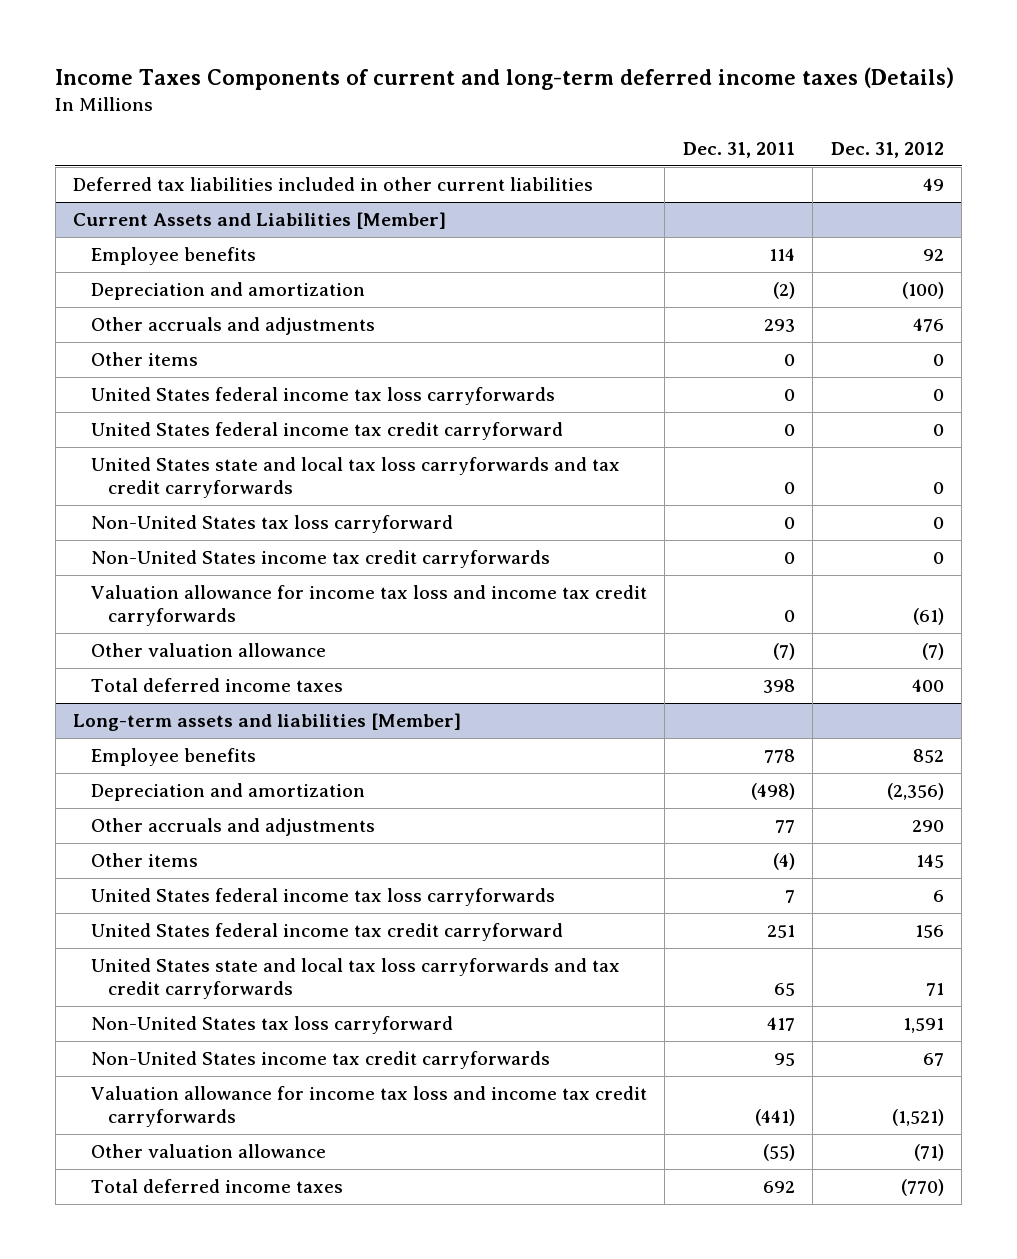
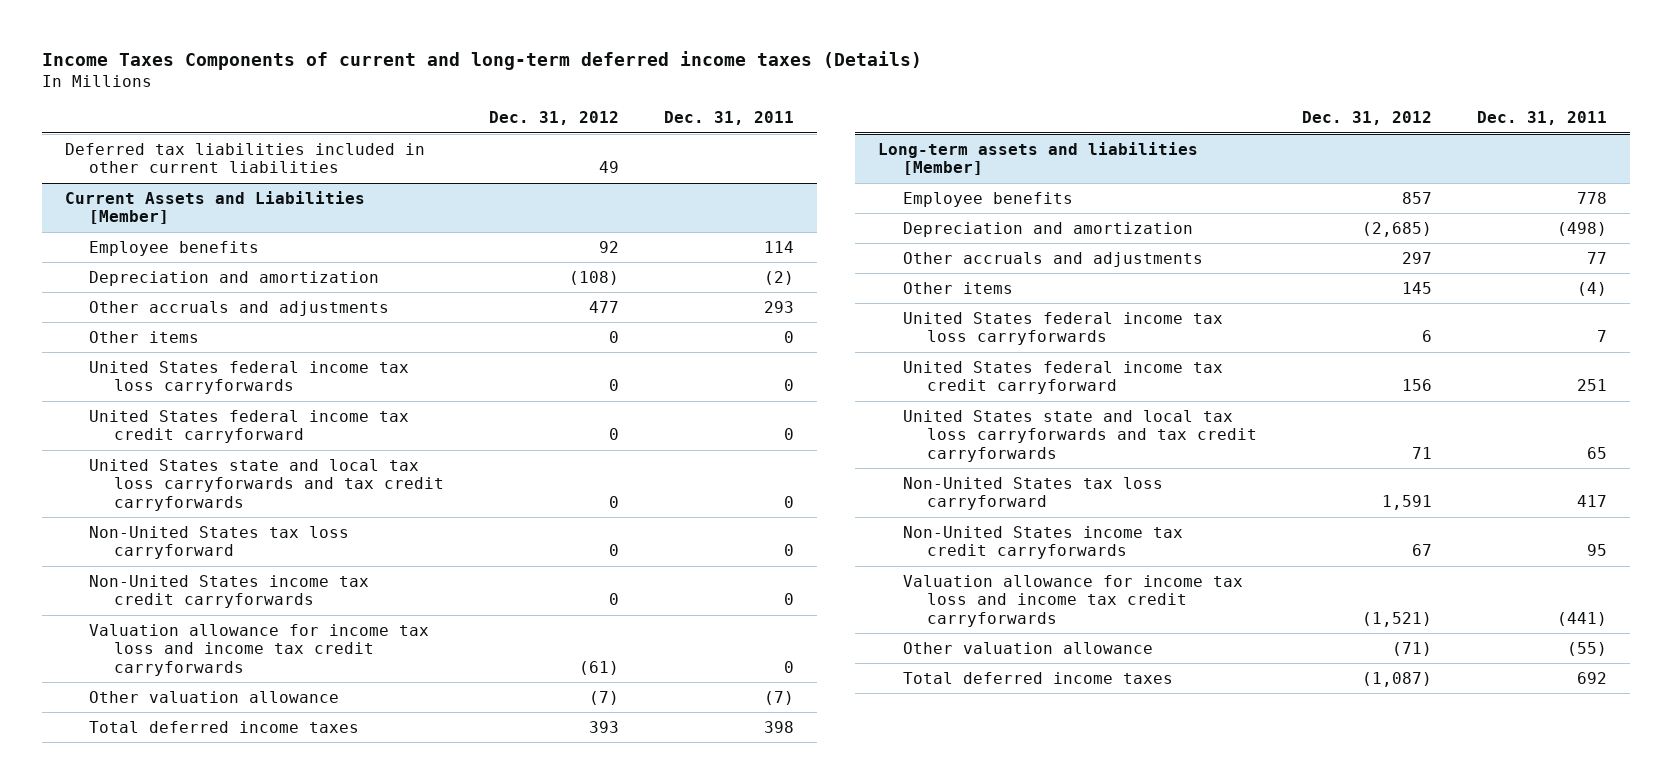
[901,282,944,300] (100) -> [568,270,619,285] (108)
[912,318,944,333] 476 -> [588,300,619,313] 477
[911,679,944,693] 400 -> [588,720,619,733] 393
[912,749,944,764] 852 -> [1402,191,1433,204] 857
[886,783,944,801] (2,356) -> [1362,221,1433,237] (2,685)
[911,820,944,833] 290 -> [1402,251,1433,264] 297
[900,1179,944,1197] (770) -> [1362,671,1433,687] (1,087)

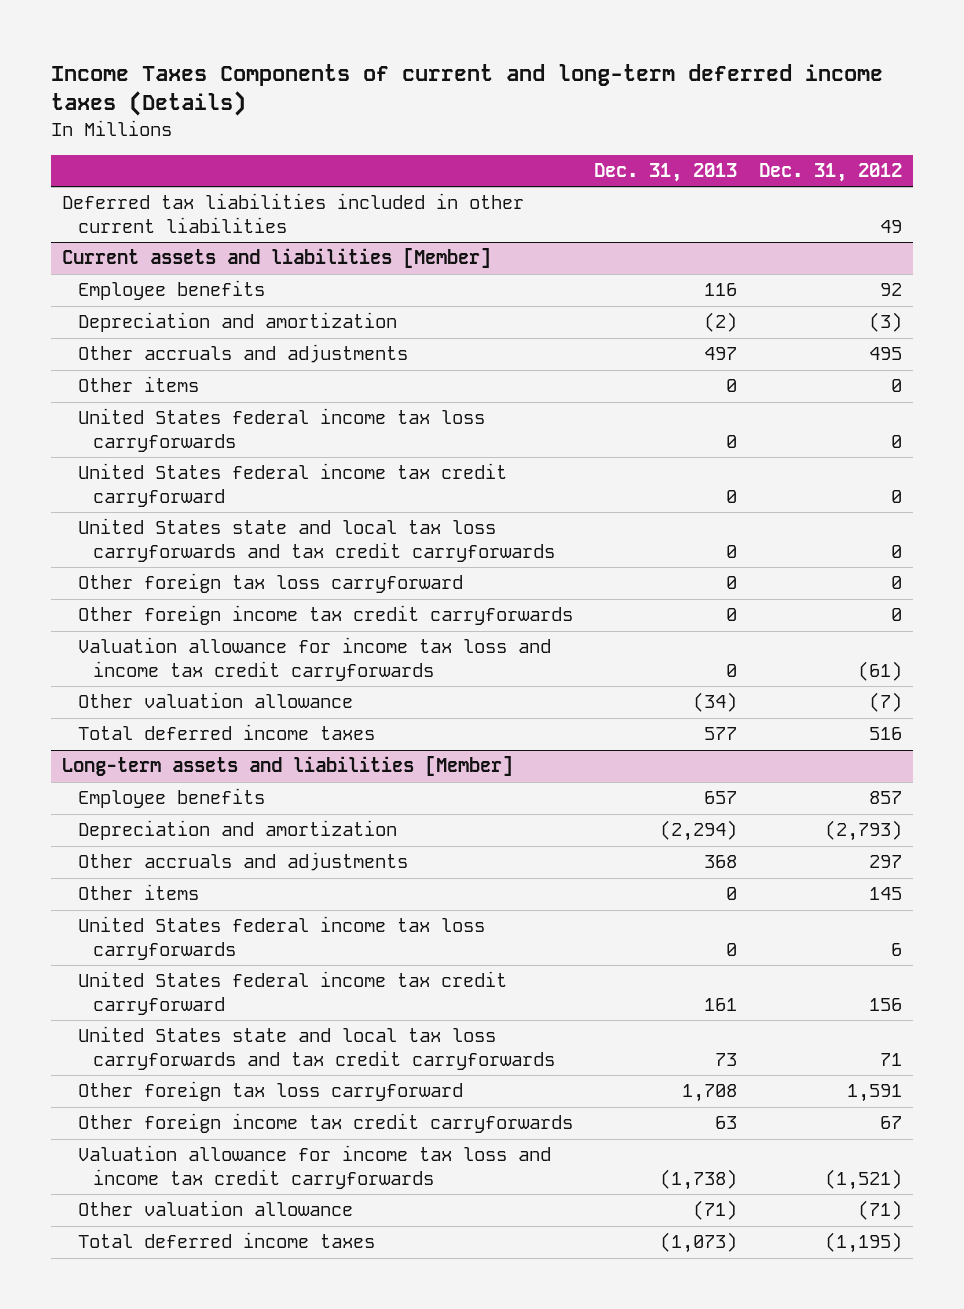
[664,111,795,126] Dec. 31, 2011 -> none
none -> [594,163,738,183] Dec. 31, 2013
[64,190,365,225] Current Assets and Liabilities [Member] -> [61,248,491,269] Current assets and liabilities [Member]
[568,270,619,285] (108) -> [868,312,902,333] (3)
[588,300,619,313] 477 -> [868,347,902,361] 495
[89,525,350,560] Non-United States tax loss carryforward -> [77,573,463,594] Other foreign tax loss carryforward
[89,574,370,609] Non-United States income tax credit carryforwards -> [77,605,573,626] Other foreign income tax credit carryforwards
[588,720,619,733] 393 -> [868,727,902,741] 516
[1362,221,1433,237] (2,685) -> [824,820,902,842] (2,793)
[902,476,1163,511] Non-United States tax loss carryforward -> [77,1081,463,1102] Other foreign tax loss carryforward
[902,525,1183,560] Non-United States income tax credit carryforwards -> [77,1113,573,1134] Other foreign income tax credit carryforwards
[1362,671,1433,687] (1,087) -> [824,1232,902,1254] (1,195)

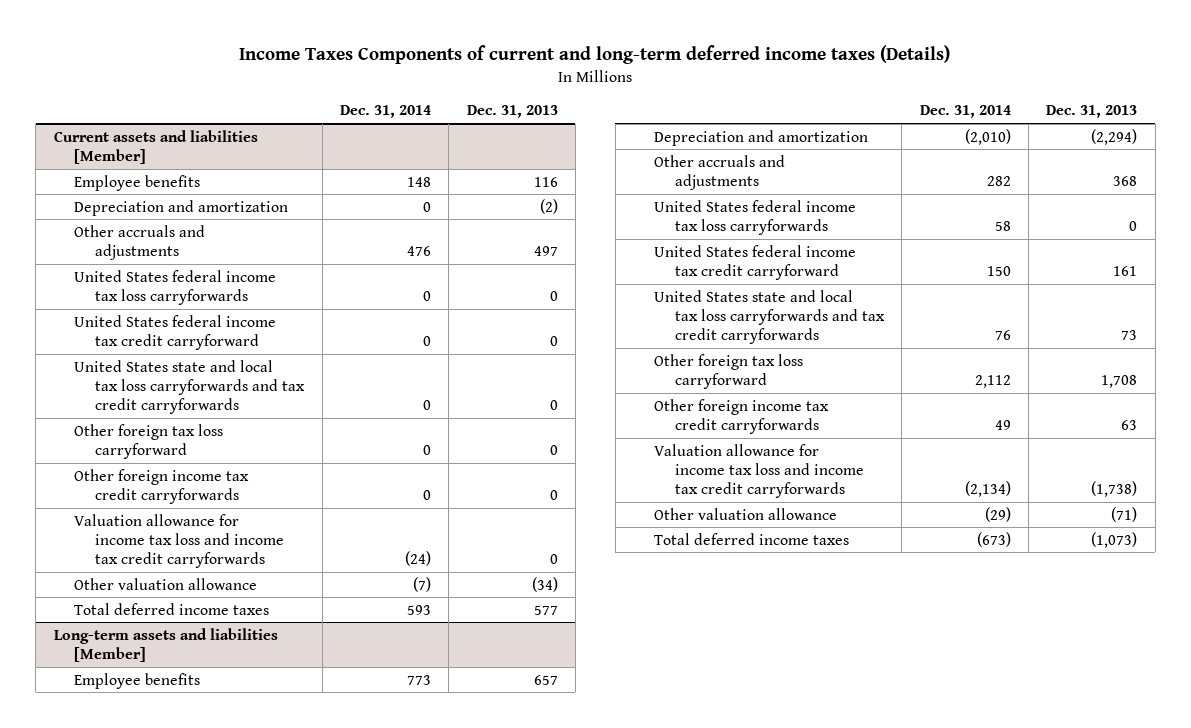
[758,163,902,183] Dec. 31, 2012 -> none
none -> [340,105,432,119] Dec. 31, 2014
[61,193,524,234] Deferred tax liabilities included in other current liabilities -> none
[77,376,199,393] Other items -> none
[77,884,199,901] Other items -> none

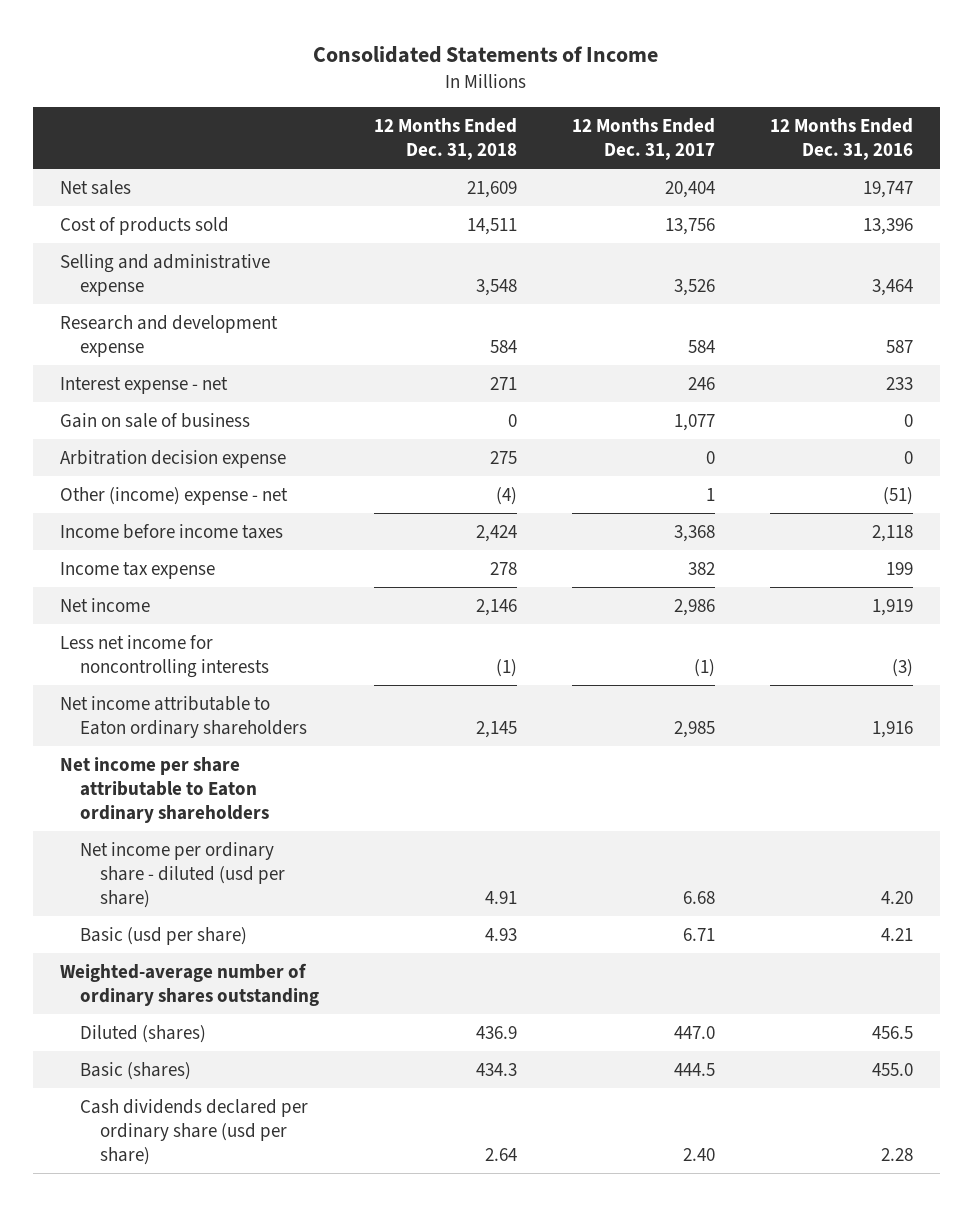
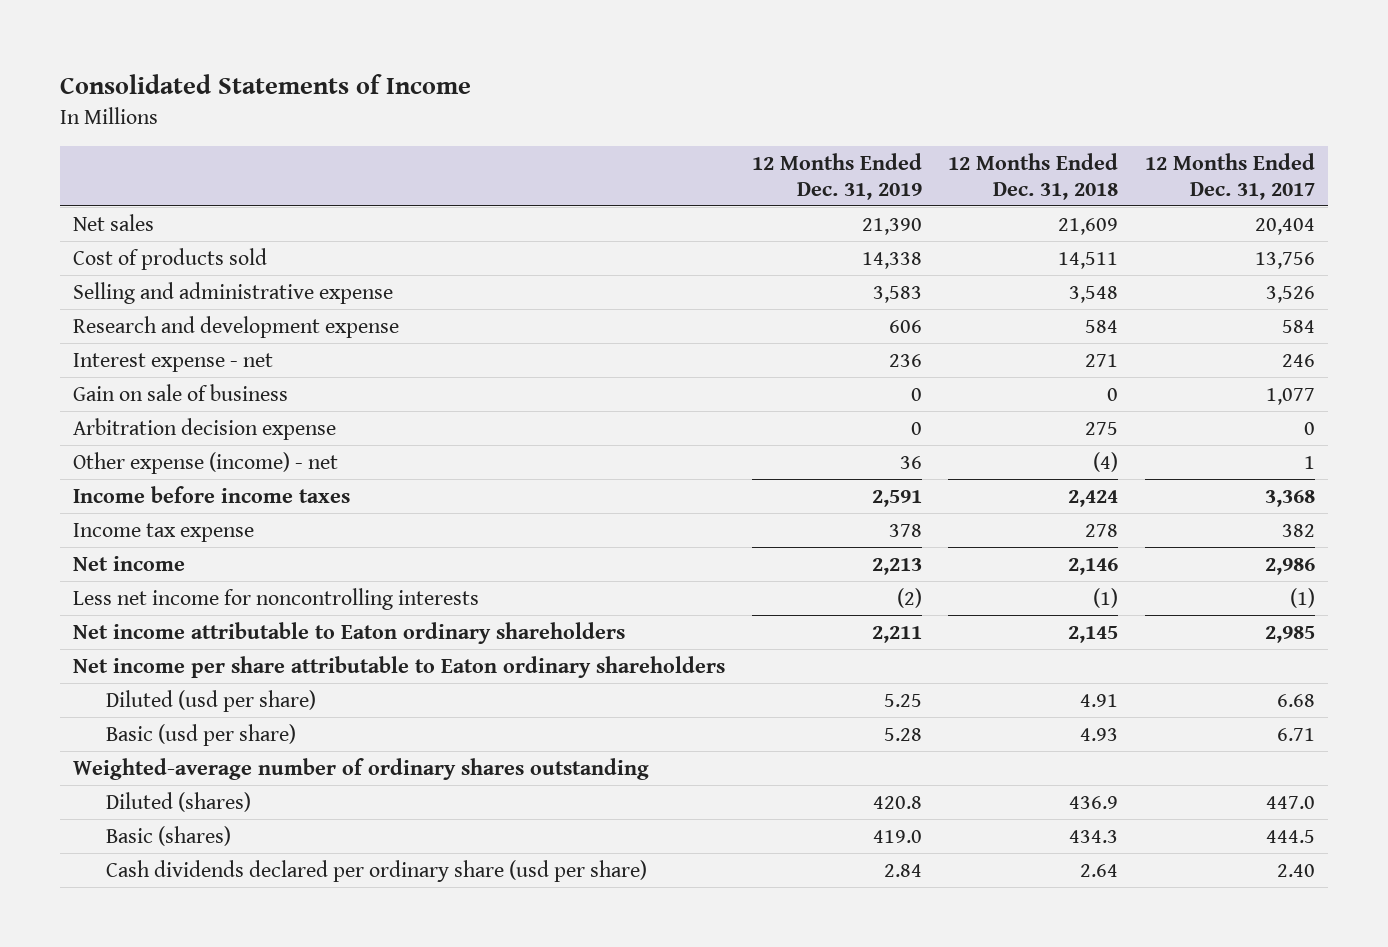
[769,117,913,161] 12 Months Ended Dec. 31, 2016 -> none
none -> [751,153,922,200] 12 Months Ended Dec. 31, 2019
[60,486,289,505] Other (income) expense - net -> [73,451,339,474] Other expense (income) - net
[80,841,286,909] Net income per ordinary share - diluted (usd per share) -> [106,689,317,712] Diluted (usd per share)

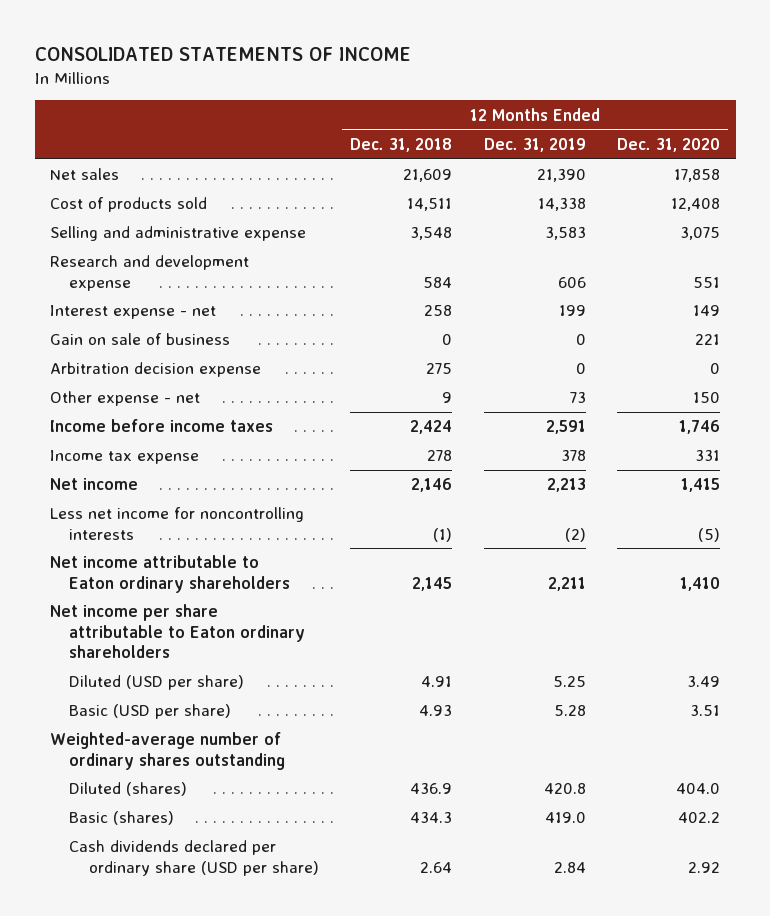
[59,74,471,95] Consolidated Statements of Income -> [34,46,411,61] CONSOLIDATED STATEMENTS OF INCOME
[1144,153,1315,200] 12 Months Ended Dec. 31, 2017 -> none
none -> [616,137,720,152] Dec. 31, 2020
[888,353,922,367] 236 -> [558,305,586,317] 199
[1085,353,1119,367] 271 -> [424,305,453,317] 258
[73,451,339,474] Other expense (income) - net -> [50,391,201,407] Other expense - net
[899,455,922,469] 36 -> [569,392,586,404] 73
[1093,451,1119,472] (4) -> [442,392,453,404] 9
[106,689,317,712] Diluted (usd per share) -> [69,675,245,691] Diluted (USD per share)
[106,723,297,746] Basic (usd per share) -> [69,704,232,720] Basic (USD per share)
[106,859,648,882] Cash dividends declared per ordinary share (usd per share) -> [69,840,319,876] Cash dividends declared per ordinary share (USD per share)

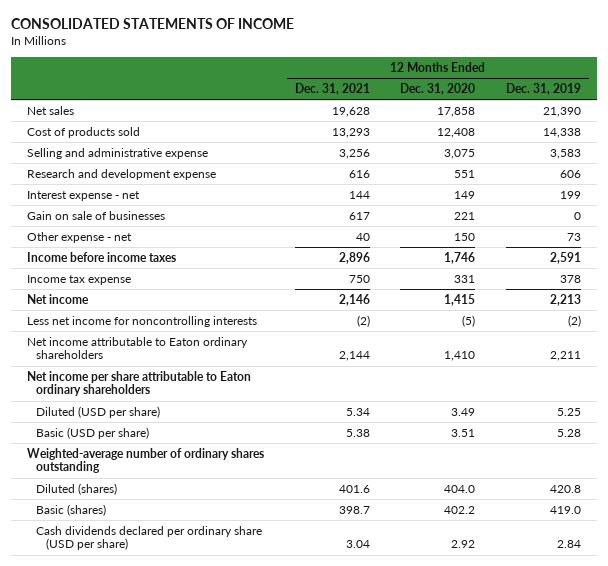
[350,137,453,152] Dec. 31, 2018 -> none
none -> [294,82,370,95] Dec. 31, 2021
[50,362,262,378] Arbitration decision expense -> none
[50,333,231,346] Gain on sale of business -> [26,210,165,220] Gain on sale of businesses

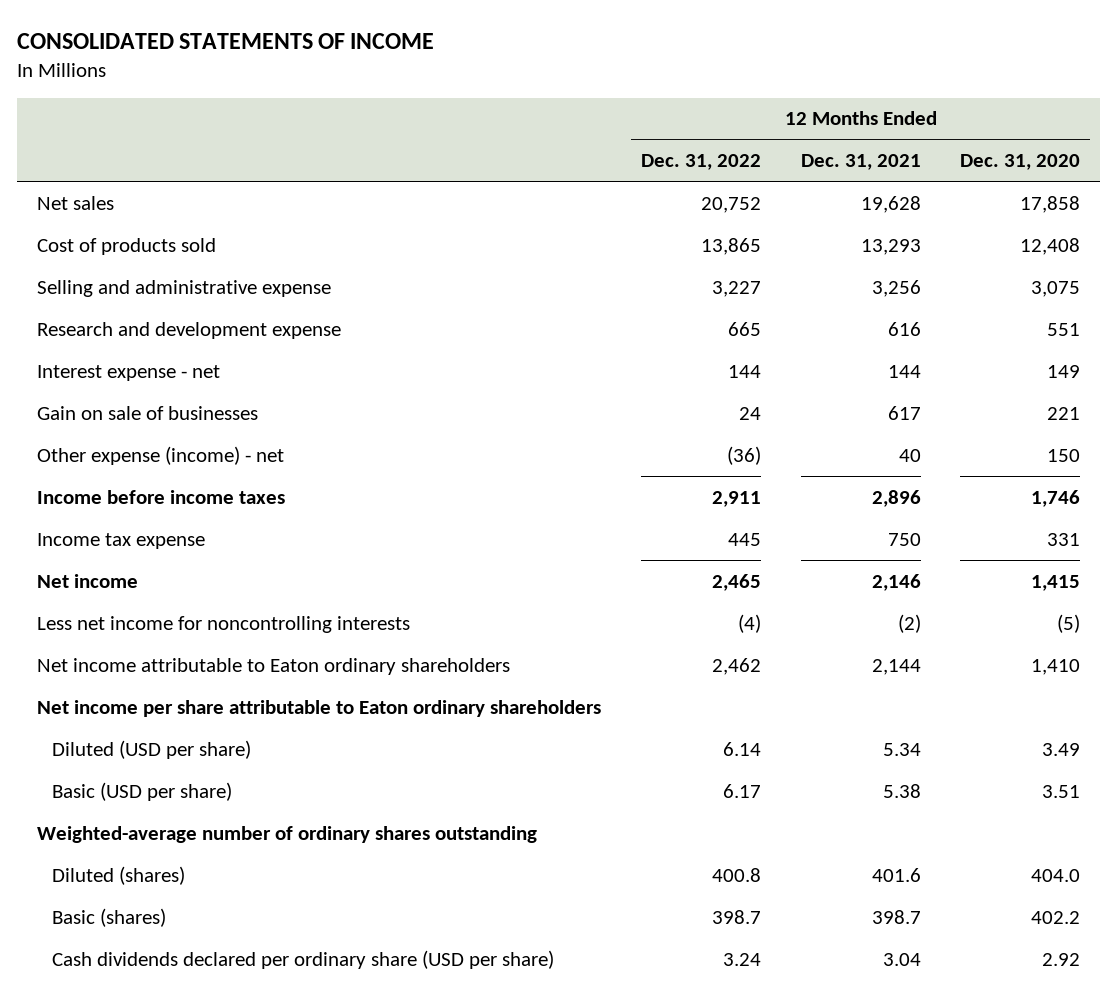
[506,82,582,95] Dec. 31, 2019 -> none
none -> [640,154,761,171] Dec. 31, 2022
[26,231,132,243] Other expense - net -> [36,445,284,465] Other expense (income) - net

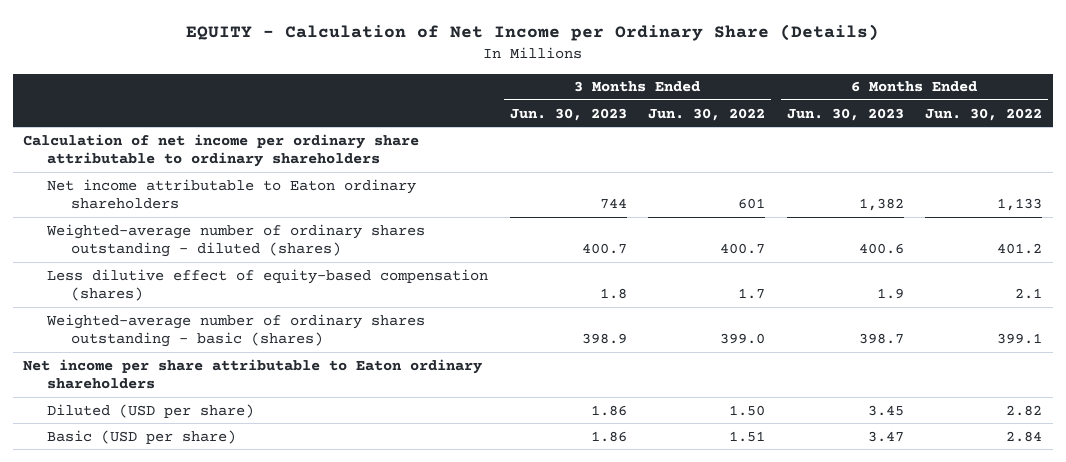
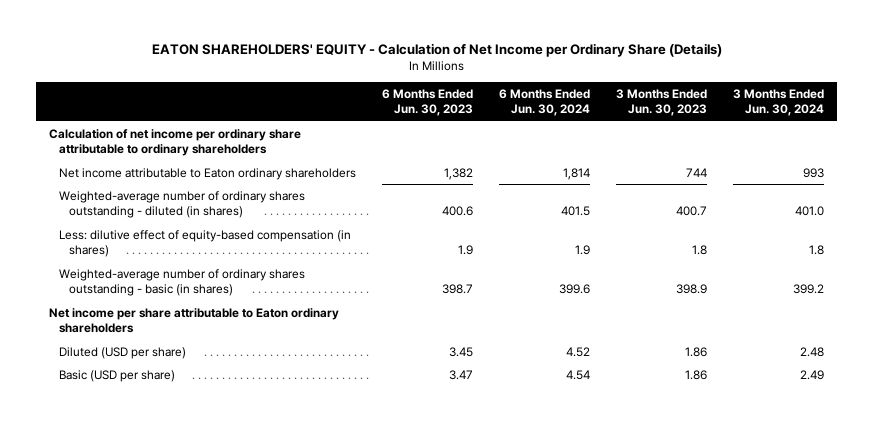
[185,24,879,42] EQUITY - Calculation of Net Income per Ordinary Share (Details) -> [151,43,722,58] EATON SHAREHOLDERS' EQUITY - Calculation of Net Income per Ordinary Share (Details)
[648,107,766,121] Jun. 30, 2022 -> none
[925,107,1043,121] Jun. 30, 2022 -> none
none -> [499,88,591,117] 6 Months Ended Jun. 30, 2024
none -> [733,88,825,117] 3 Months Ended Jun. 30, 2024
[46,223,426,258] Weighted-average number of ordinary shares outstanding - diluted (shares) -> [59,190,306,219] Weighted-average number of ordinary shares outstanding - diluted (in shares)
[47,268,489,302] Less dilutive effect of equity-based compensation (shares) -> [59,229,352,258] Less: dilutive effect of equity-based compensation (in shares)
[46,313,426,348] Weighted-average number of ordinary shares outstanding - basic (shares) -> [59,268,306,297] Weighted-average number of ordinary shares outstanding - basic (in shares)

